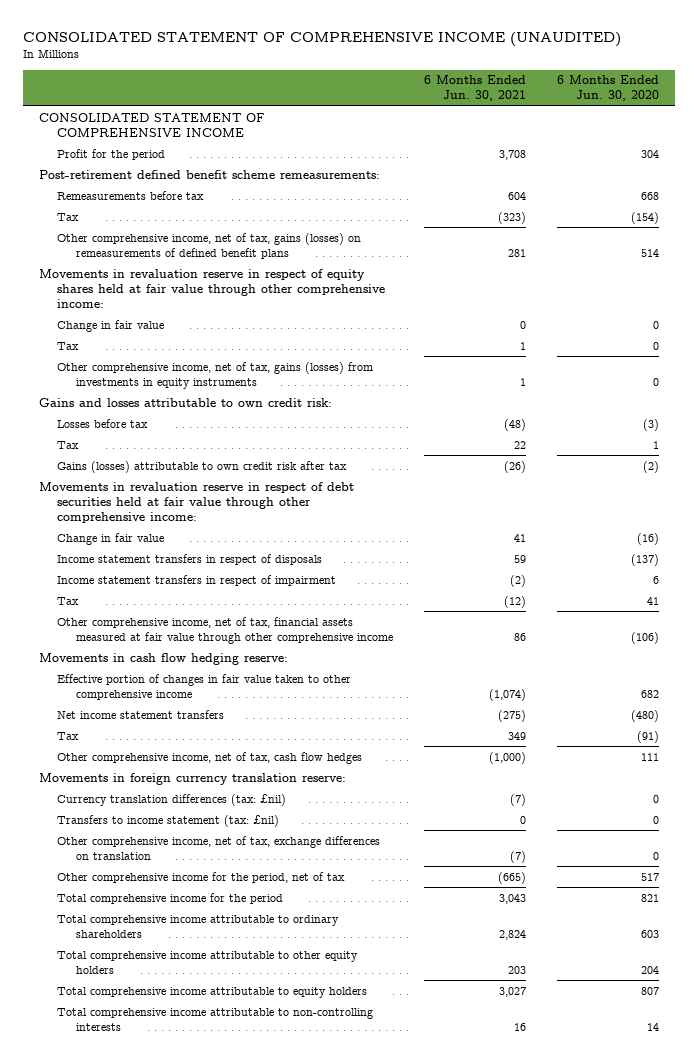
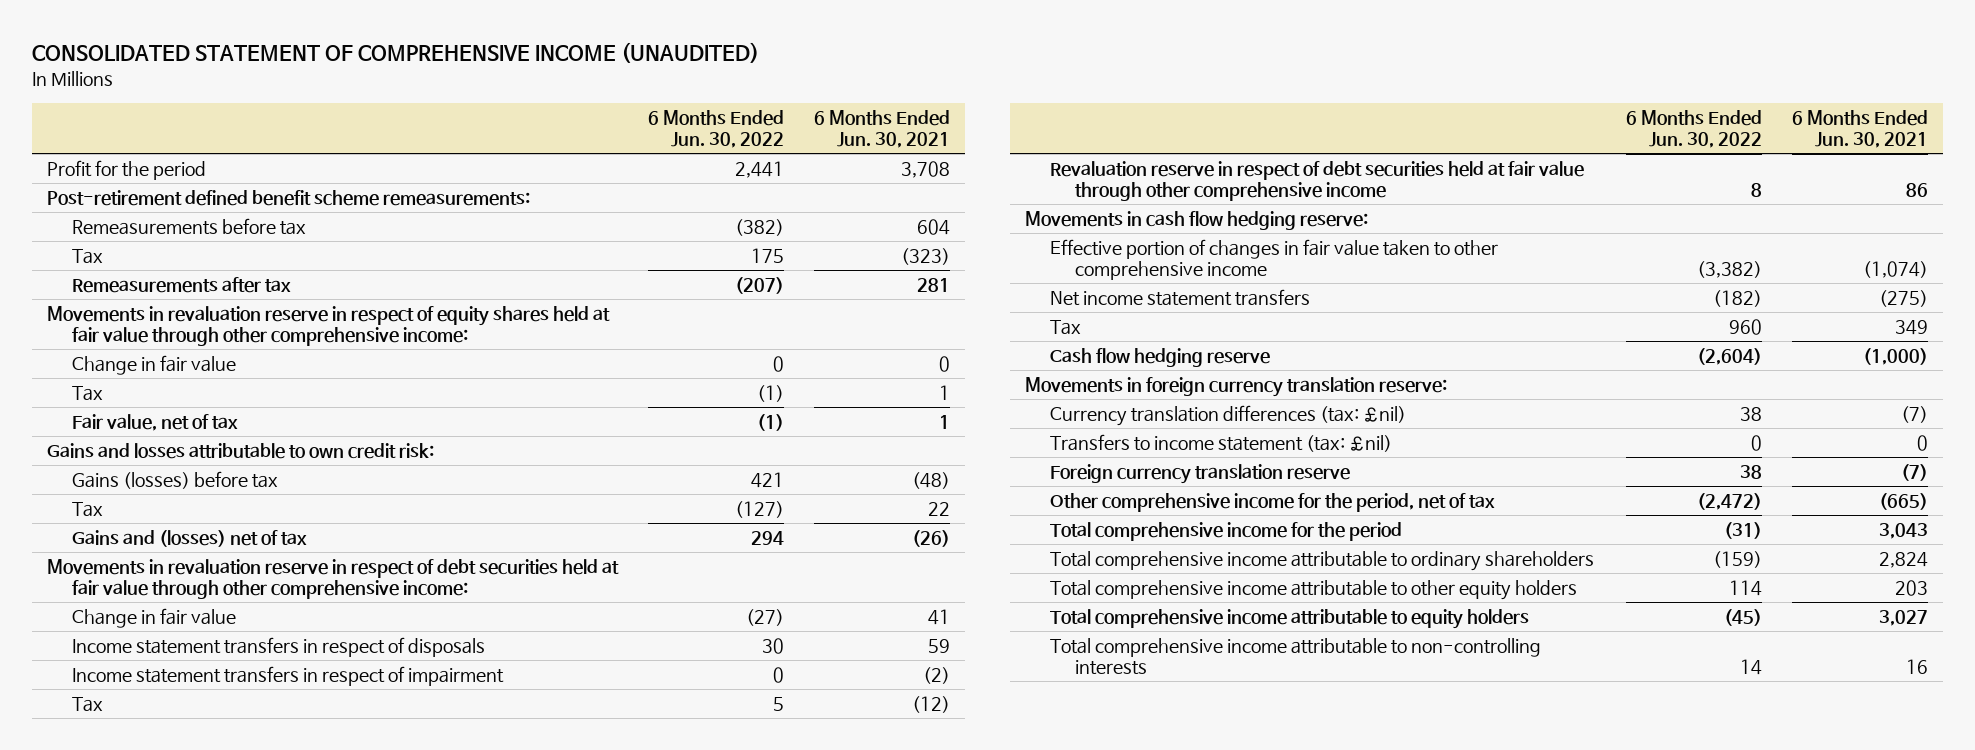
[557,75,660,102] 6 Months Ended Jun. 30, 2020 -> none
none -> [647,109,784,149] 6 Months Ended Jun. 30, 2022
[38,112,264,137] CONSOLIDATED STATEMENT OF COMPREHENSIVE INCOME -> none
[57,232,362,259] Other comprehensive income, net of tax, gains (losses) on remeasurements of defined benefit plans -> [72,276,292,293] Remeasurements after tax
[57,361,374,389] Other comprehensive income, net of tax, gains (losses) from investments in equity instruments -> [72,413,239,431] Fair value, net of tax
[57,418,149,428] Losses before tax -> [72,470,279,489] Gains (losses) before tax
[57,460,348,473] Gains (losses) attributable to own credit risk after tax -> [72,529,308,547] Gains and (losses) net of tax
[57,616,394,644] Other comprehensive income, net of tax, financial assets measured at fair value through other comprehensive income -> [1050,160,1585,202] Revaluation reserve in respect of debt securities held at fair value through other comprehensive income
[57,751,363,764] Other comprehensive income, net of tax, cash flow hedges -> [1050,347,1271,367] Cash flow hedging reserve
[57,835,381,860] Other comprehensive income, net of tax, exchange differences on translation -> [1050,463,1351,484] Foreign currency translation reserve

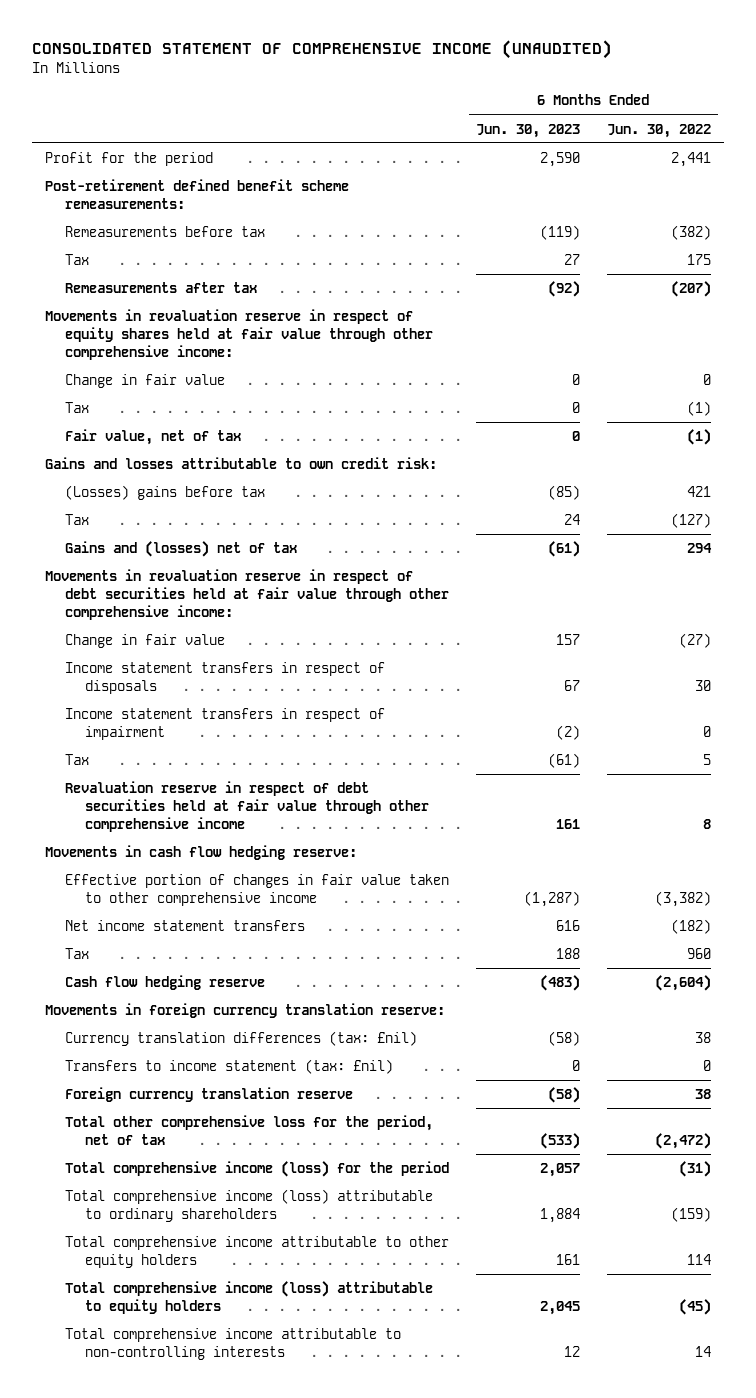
[813,109,950,149] 6 Months Ended Jun. 30, 2021 -> none
none -> [475,123,580,138] Jun. 30, 2023
[72,470,279,489] Gains (losses) before tax -> [64,484,265,500] (Losses) gains before tax
[1050,492,1496,512] Other comprehensive income for the period, net of tax -> [64,1114,433,1145] Total other comprehensive loss for the period, net of tax
[1050,521,1403,541] Total comprehensive income for the period -> [64,1160,449,1177] Total comprehensive income (loss) for the period
[1050,550,1595,571] Total comprehensive income attributable to ordinary shareholders -> [64,1188,433,1222] Total comprehensive income (loss) attributable to ordinary shareholders
[1050,608,1530,629] Total comprehensive income attributable to equity holders -> [64,1280,433,1314] Total comprehensive income (loss) attributable to equity holders

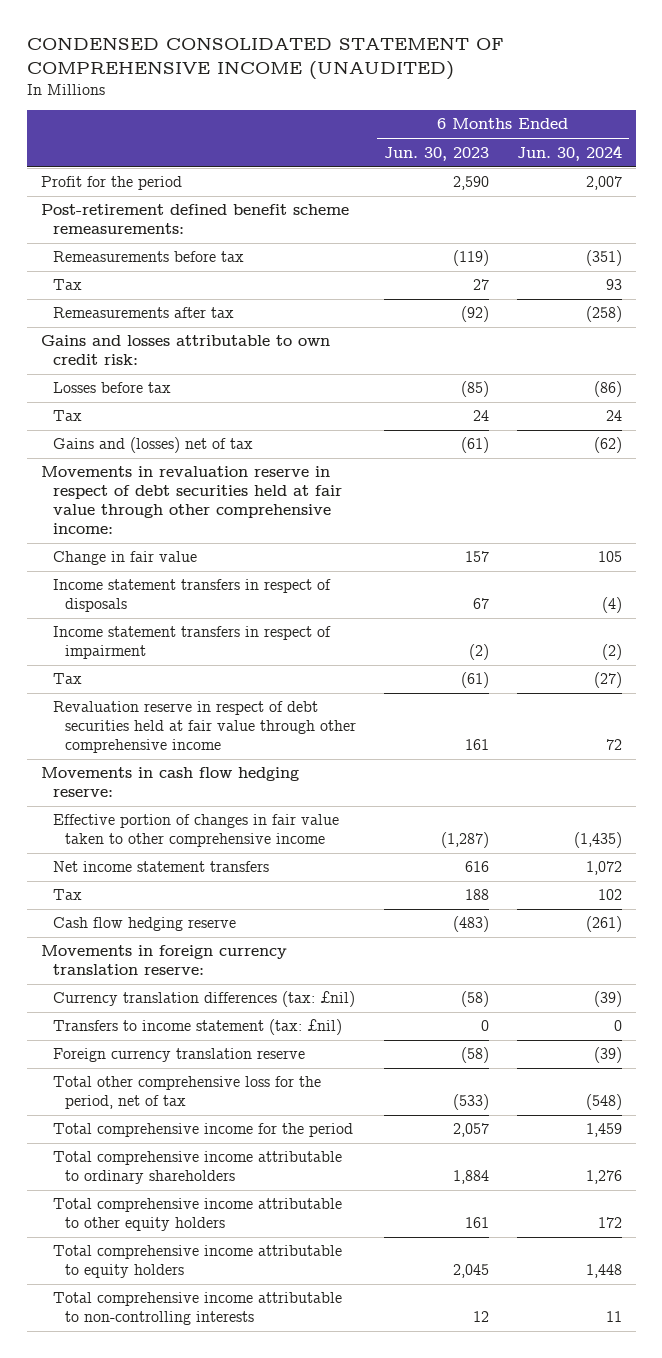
[32,39,613,59] CONSOLIDATED STATEMENT OF COMPREHENSIVE INCOME (UNAUDITED) -> [26,37,504,81] CONDENSED CONSOLIDATED STATEMENT OF COMPREHENSIVE INCOME (UNAUDITED)
[606,123,711,138] Jun. 30, 2022 -> none
none -> [516,144,622,161] Jun. 30, 2024
[45,308,433,360] Movements in revaluation reserve in respect of equity shares held at fair value through other comprehensive income: -> none
[64,373,225,388] Change in fair value -> none
[64,401,89,413] Tax -> none
[64,428,241,445] Fair value, net of tax -> none
[64,484,265,500] (Losses) gains before tax -> [52,382,171,394] Losses before tax
[64,1160,449,1177] Total comprehensive income (loss) for the period -> [52,1123,353,1138] Total comprehensive income for the period
[64,1188,433,1222] Total comprehensive income (loss) attributable to ordinary shareholders -> [52,1151,342,1185] Total comprehensive income attributable to ordinary shareholders
[64,1280,433,1314] Total comprehensive income (loss) attributable to equity holders -> [52,1245,342,1279] Total comprehensive income attributable to equity holders

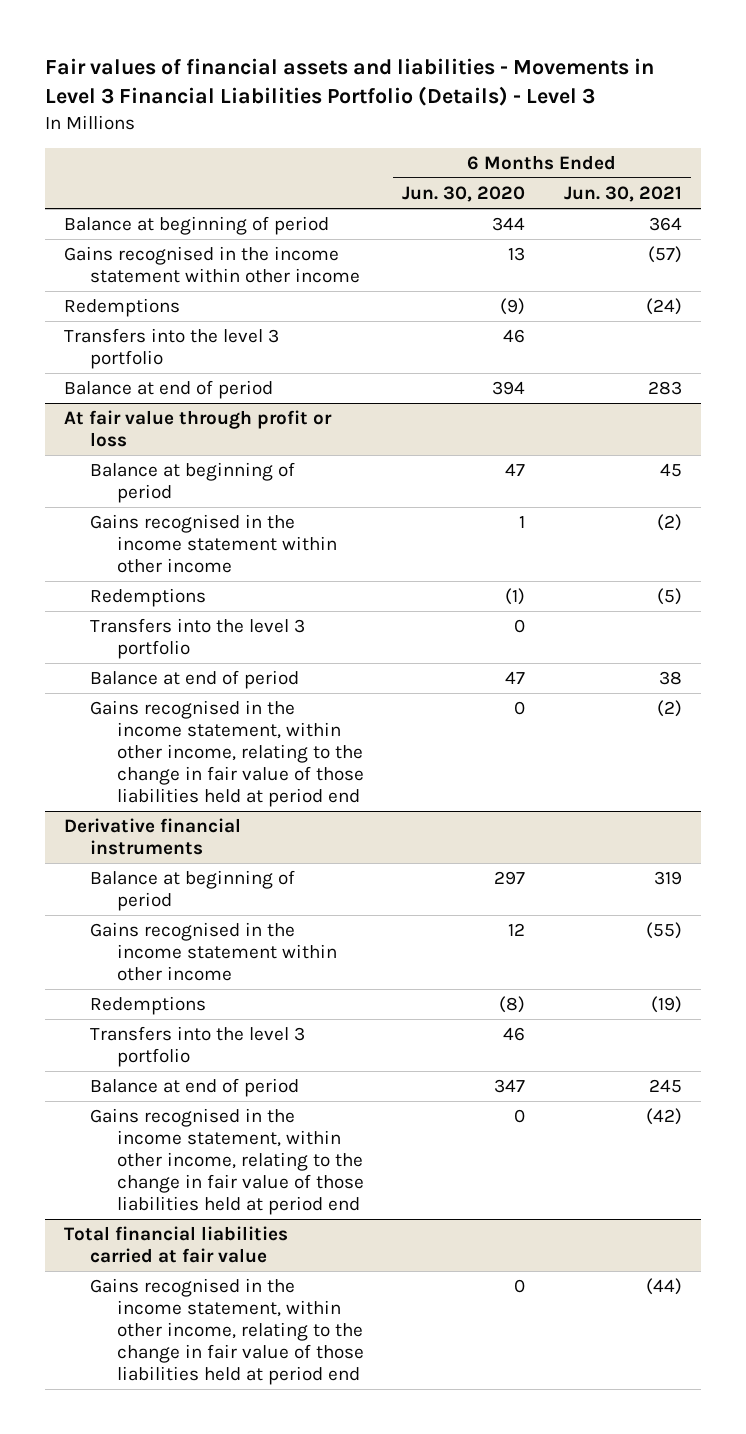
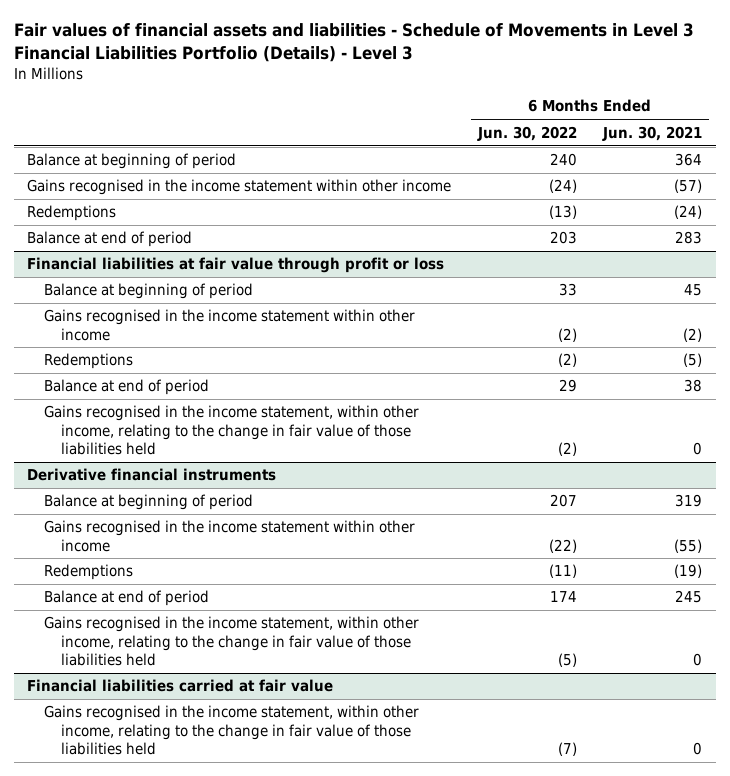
[44,58,654,107] Fair values of financial assets and liabilities - Movements in Level 3 Financial Liabilities Portfolio (Details) - Level 3 -> [13,23,694,62] Fair values of financial assets and liabilities - Schedule of Movements in Level 3 Financial Liabilities Portfolio (Details) - Level 3
[402,185,526,202] Jun. 30, 2020 -> none
none -> [476,125,577,141] Jun. 30, 2022
[64,328,280,370] Transfers into the level 3 portfolio -> none
[64,410,333,448] At fair value through profit or loss -> [27,257,445,274] Financial liabilities at fair value through profit or loss
[90,618,306,660] Transfers into the level 3 portfolio -> none
[90,700,364,808] Gains recognised in the income statement, within other income, relating to the change in fair value of those liabilities held at period end -> [44,405,420,455] Gains recognised in the income statement, within other income, relating to the change in fair value of those liabilities held
[656,700,682,718] (2) -> [693,441,703,455] 0
[90,1026,306,1068] Transfers into the level 3 portfolio -> none
[90,1108,364,1216] Gains recognised in the income statement, within other income, relating to the change in fair value of those liabilities held at period end -> [44,616,420,666] Gains recognised in the income statement, within other income, relating to the change in fair value of those liabilities held
[645,1108,682,1126] (42) -> [693,652,703,666] 0
[64,1226,289,1264] Total financial liabilities carried at fair value -> [27,679,334,693] Financial liabilities carried at fair value
[90,1278,364,1386] Gains recognised in the income statement, within other income, relating to the change in fair value of those liabilities held at period end -> [44,705,420,755] Gains recognised in the income statement, within other income, relating to the change in fair value of those liabilities held
[645,1278,682,1296] (44) -> [693,741,703,755] 0

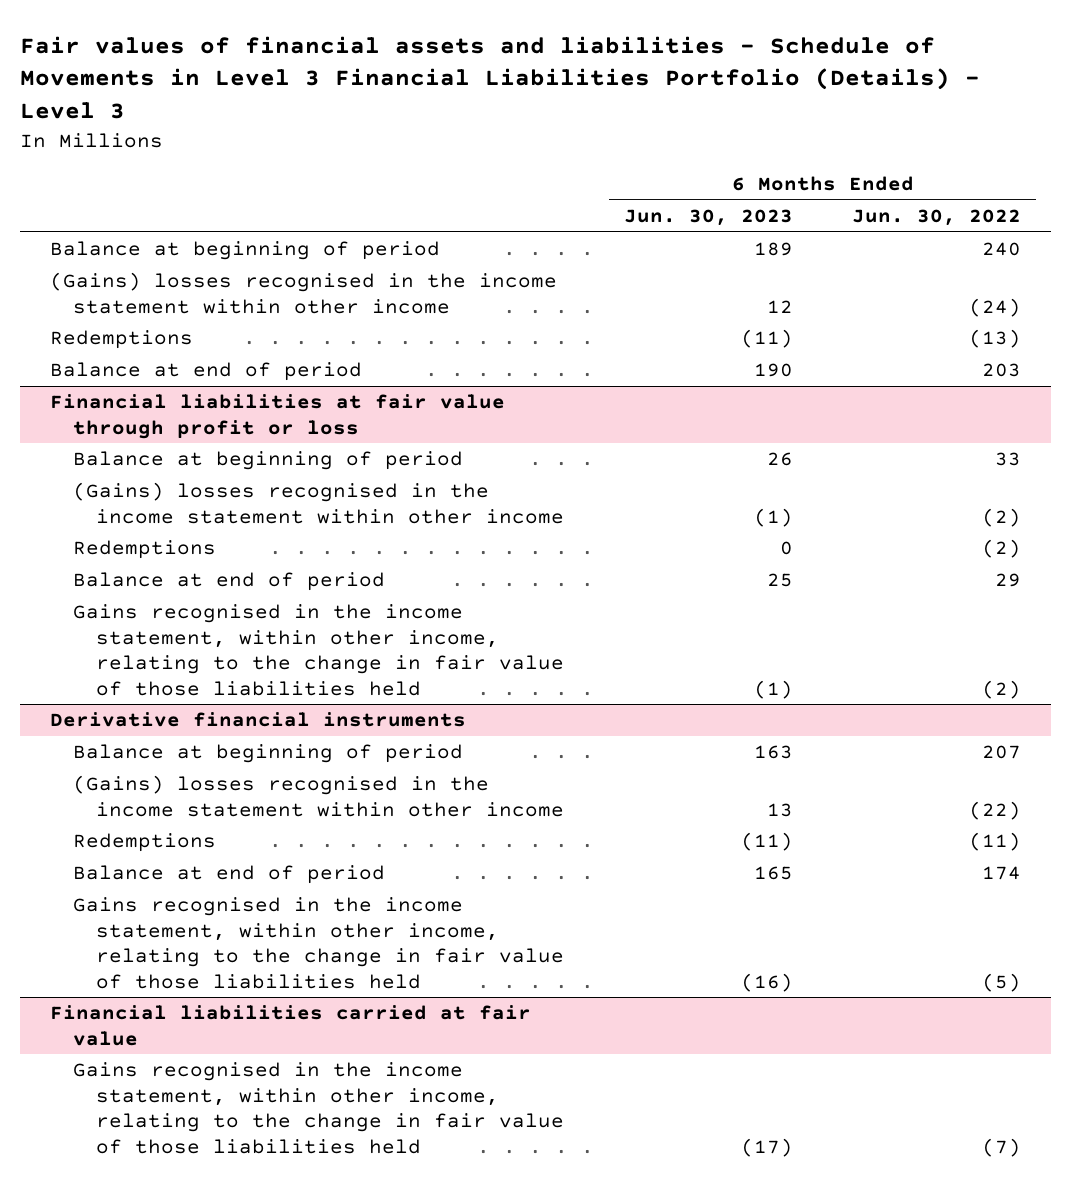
[602,125,703,141] Jun. 30, 2021 -> none
none -> [623,208,793,226] Jun. 30, 2023
[27,179,452,196] Gains recognised in the income statement within other income -> [49,272,557,314] (Gains) losses recognised in the income statement within other income
[44,309,416,341] Gains recognised in the income statement within other income -> [72,482,564,524] (Gains) losses recognised in the income statement within other income
[44,520,416,552] Gains recognised in the income statement within other income -> [72,775,564,817] (Gains) losses recognised in the income statement within other income

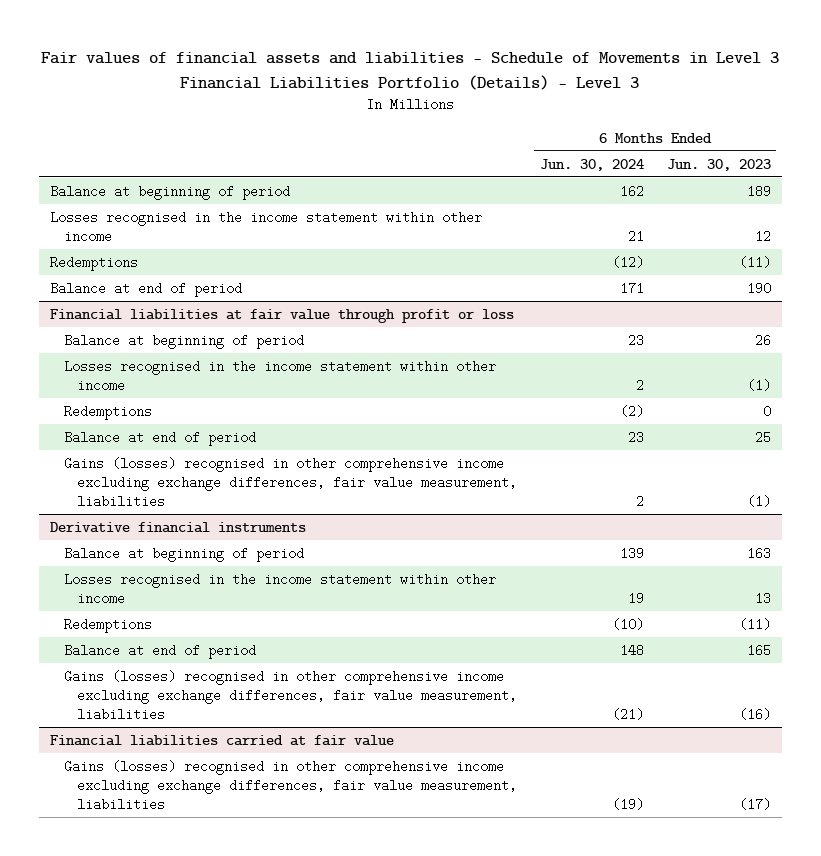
[852,208,1022,226] Jun. 30, 2022 -> none
none -> [539,158,644,171] Jun. 30, 2024
[49,272,557,314] (Gains) losses recognised in the income statement within other income -> [50,210,483,243] Losses recognised in the income statement within other income
[72,482,564,524] (Gains) losses recognised in the income statement within other income -> [63,359,496,392] Losses recognised in the income statement within other income
[72,604,564,696] Gains recognised in the income statement, within other income, relating to the change in fair value of those liabilities held -> none
none -> [63,456,517,508] Gains (losses) recognised in other comprehensive income excluding exchange differences, fair value measurement, liabilities
[72,775,564,817] (Gains) losses recognised in the income statement within other income -> [63,572,496,605] Losses recognised in the income statement within other income
[72,897,564,989] Gains recognised in the income statement, within other income, relating to the change in fair value of those liabilities held -> none
none -> [63,669,517,721] Gains (losses) recognised in other comprehensive income excluding exchange differences, fair value measurement, liabilities
[72,1062,564,1154] Gains recognised in the income statement, within other income, relating to the change in fair value of those liabilities held -> none
none -> [63,759,517,811] Gains (losses) recognised in other comprehensive income excluding exchange differences, fair value measurement, liabilities

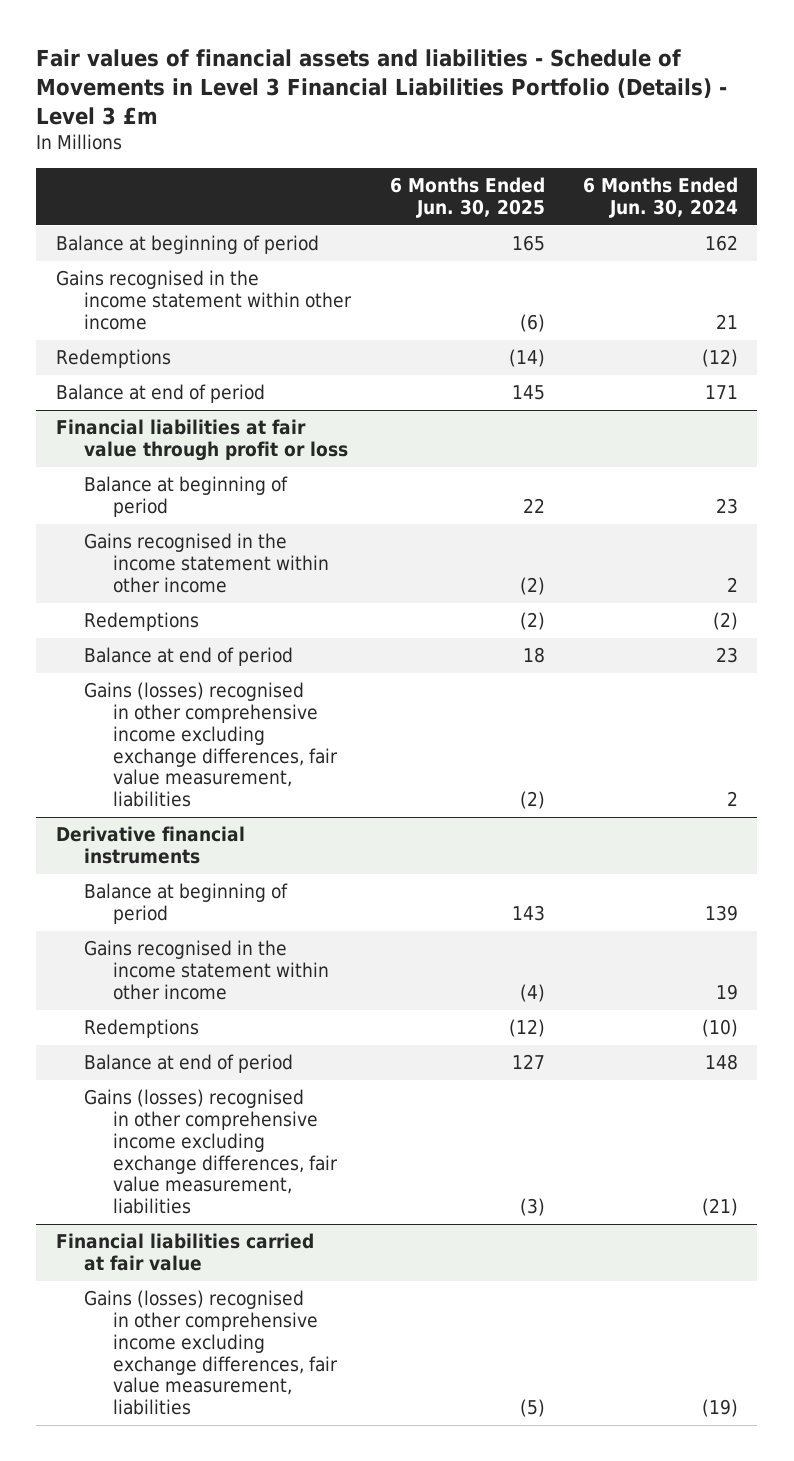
[41,52,780,90] Fair values of financial assets and liabilities - Schedule of Movements in Level 3 Financial Liabilities Portfolio (Details) - Level 3 -> [36,48,728,125] Fair values of financial assets and liabilities - Schedule of Movements in Level 3 Financial Liabilities Portfolio (Details) - Level 3 £m
[666,158,771,171] Jun. 30, 2023 -> none
none -> [389,177,545,218] 6 Months Ended Jun. 30, 2025
[50,210,483,243] Losses recognised in the income statement within other income -> [55,270,353,330] Gains recognised in the income statement within other income
[63,359,496,392] Losses recognised in the income statement within other income -> [84,533,330,593] Gains recognised in the income statement within other income
[63,572,496,605] Losses recognised in the income statement within other income -> [84,940,330,1000] Gains recognised in the income statement within other income

